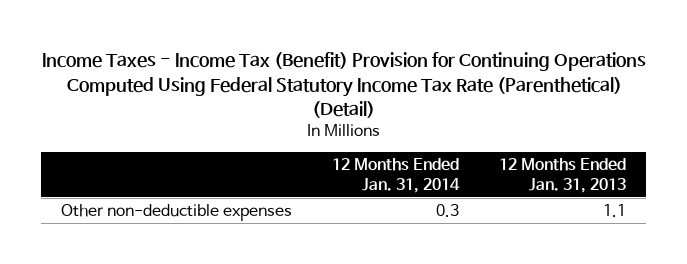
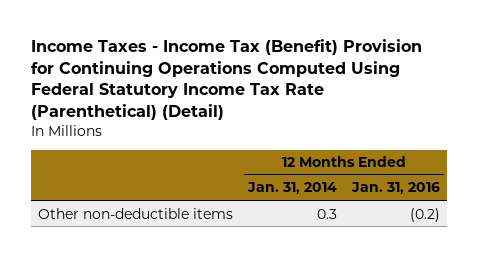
[498,158,626,193] 12 Months Ended Jan. 31, 2013 -> none
none -> [350,182,440,195] Jan. 31, 2016
[61,204,293,222] Other non-deductible expenses -> [37,207,233,219] Other non-deductible items

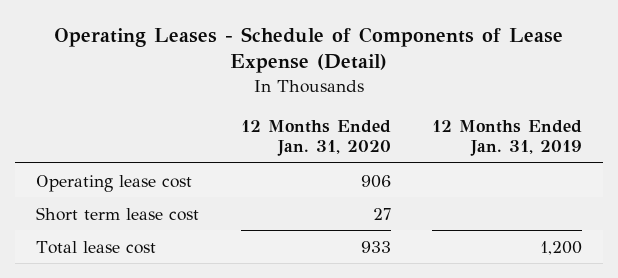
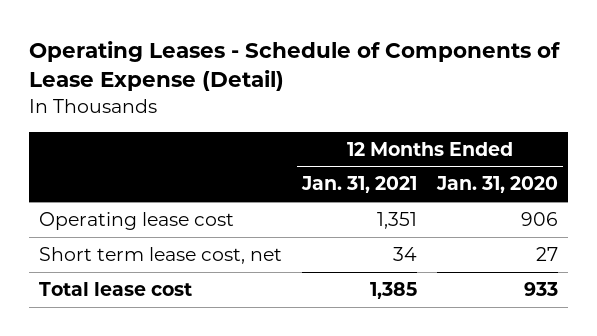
[432,119,583,157] 12 Months Ended Jan. 31, 2019 -> none
none -> [300,176,417,194] Jan. 31, 2021
[35,206,199,221] Short term lease cost -> [38,246,282,264] Short term lease cost, net

